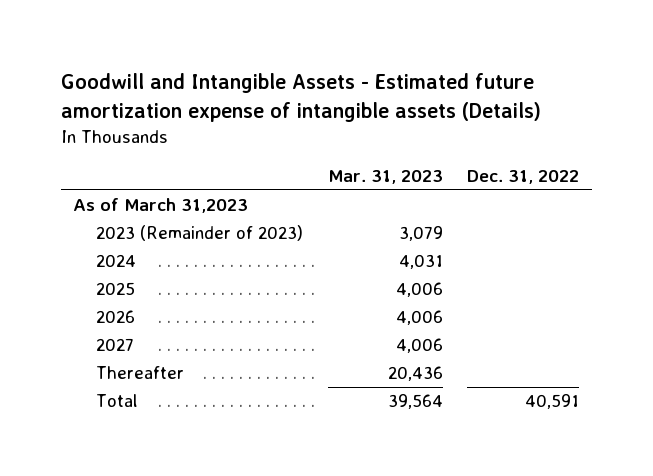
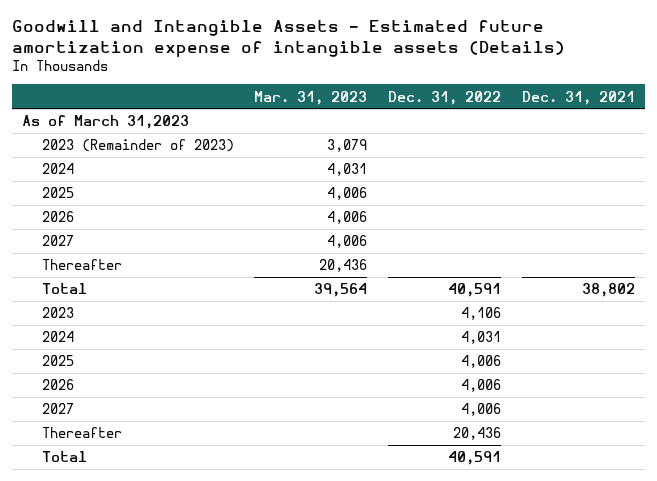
none -> [521,90,635,105] Dec. 31, 2021
none -> [41,307,74,319] 2023
none -> [41,331,74,343] 2024
none -> [41,355,74,367] 2025
none -> [41,379,74,391] 2026
none -> [41,403,74,415] 2027
none -> [41,427,122,439] Thereafter
none -> [41,451,87,463] Total

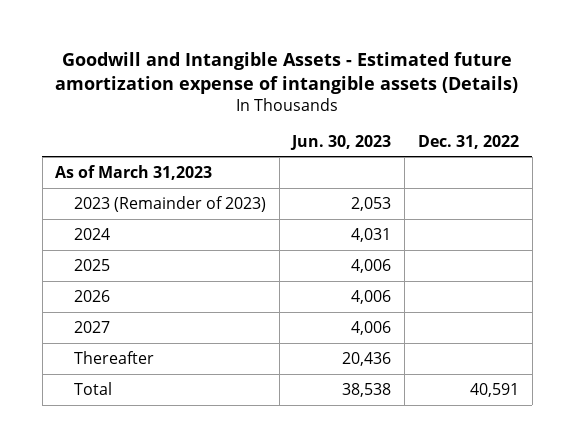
[254,90,368,105] Mar. 31, 2023 -> none
[521,90,635,105] Dec. 31, 2021 -> none
none -> [290,134,392,150] Jun. 30, 2023
[41,307,74,319] 2023 -> none
[41,331,74,343] 2024 -> none
[41,355,74,367] 2025 -> none
[41,379,74,391] 2026 -> none
[41,403,74,415] 2027 -> none
[41,427,122,439] Thereafter -> none
[41,451,87,463] Total -> none

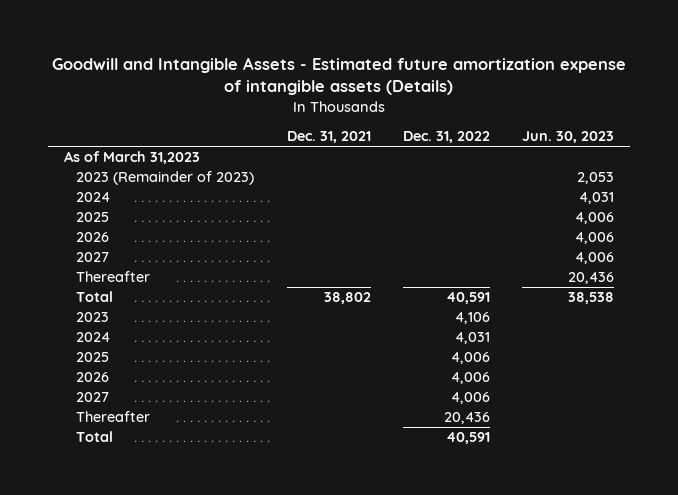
none -> [286,131,371,144] Dec. 31, 2021
none -> [76,312,110,323] 2023
none -> [76,332,111,343] 2024
none -> [76,352,110,363] 2025
none -> [76,372,110,383] 2026
none -> [76,392,110,403] 2027
none -> [76,411,151,423] Thereafter
none -> [76,431,114,443] Total

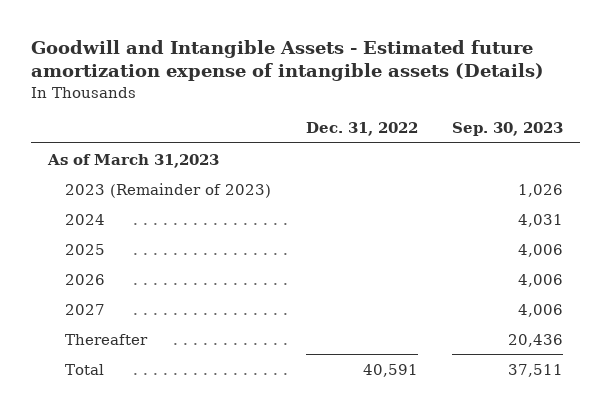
[286,131,371,144] Dec. 31, 2021 -> none
[522,131,615,144] Jun. 30, 2023 -> none
none -> [451,122,563,137] Sep. 30, 2023
[76,312,110,323] 2023 -> none
[76,332,111,343] 2024 -> none
[76,352,110,363] 2025 -> none
[76,372,110,383] 2026 -> none
[76,392,110,403] 2027 -> none
[76,411,151,423] Thereafter -> none
[76,431,114,443] Total -> none

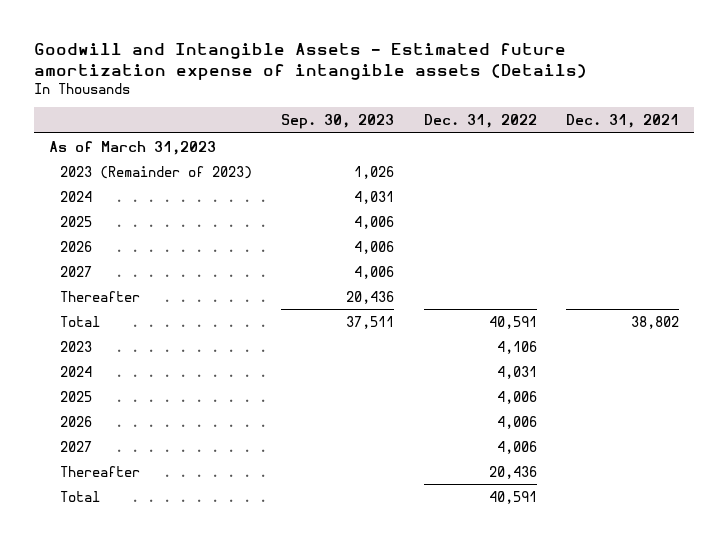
none -> [566,114,680,129] Dec. 31, 2021
none -> [59,340,92,352] 2023
none -> [59,365,92,377] 2024
none -> [59,390,92,402] 2025
none -> [59,415,92,427] 2026
none -> [59,440,92,452] 2027
none -> [59,465,140,477] Thereafter
none -> [59,490,100,502] Total

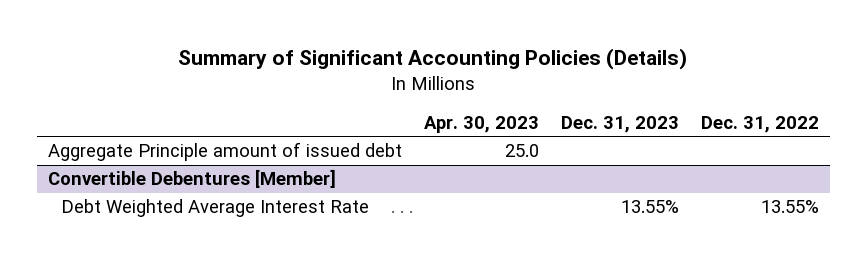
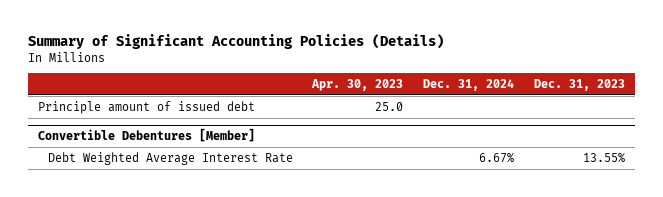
[700,115,819,133] Dec. 31, 2022 -> none
none -> [423,79,515,92] Dec. 31, 2024
[47,142,402,162] Aggregate Principle amount of issued debt -> [37,100,255,114] Principle amount of issued debt

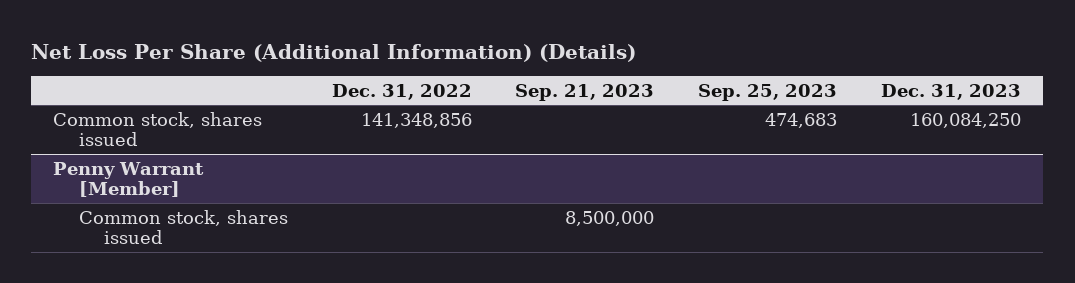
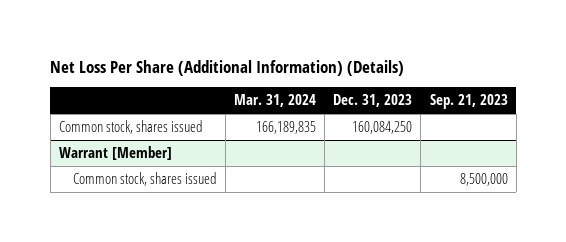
[331,83,472,100] Dec. 31, 2022 -> none
[698,83,838,101] Sep. 25, 2023 -> none
none -> [234,94,317,108] Mar. 31, 2024
[53,161,205,198] Penny Warrant [Member] -> [58,146,172,161] Warrant [Member]

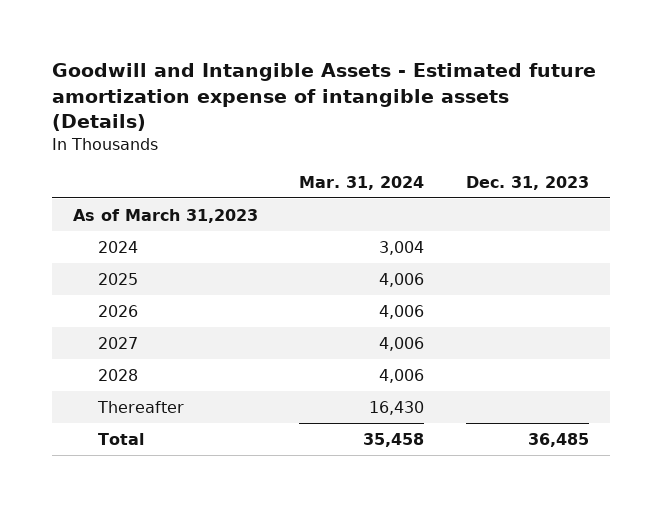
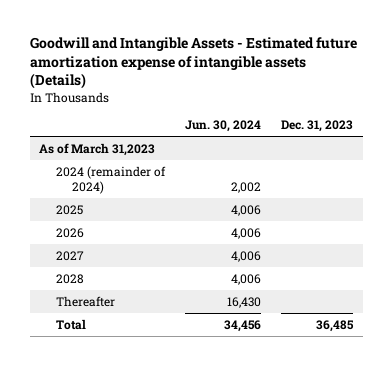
[299,175,425,190] Mar. 31, 2024 -> none
none -> [184,120,261,133] Jun. 30, 2024
[97,240,138,253] 2024 -> [55,165,166,194] 2024 (remainder of 2024)

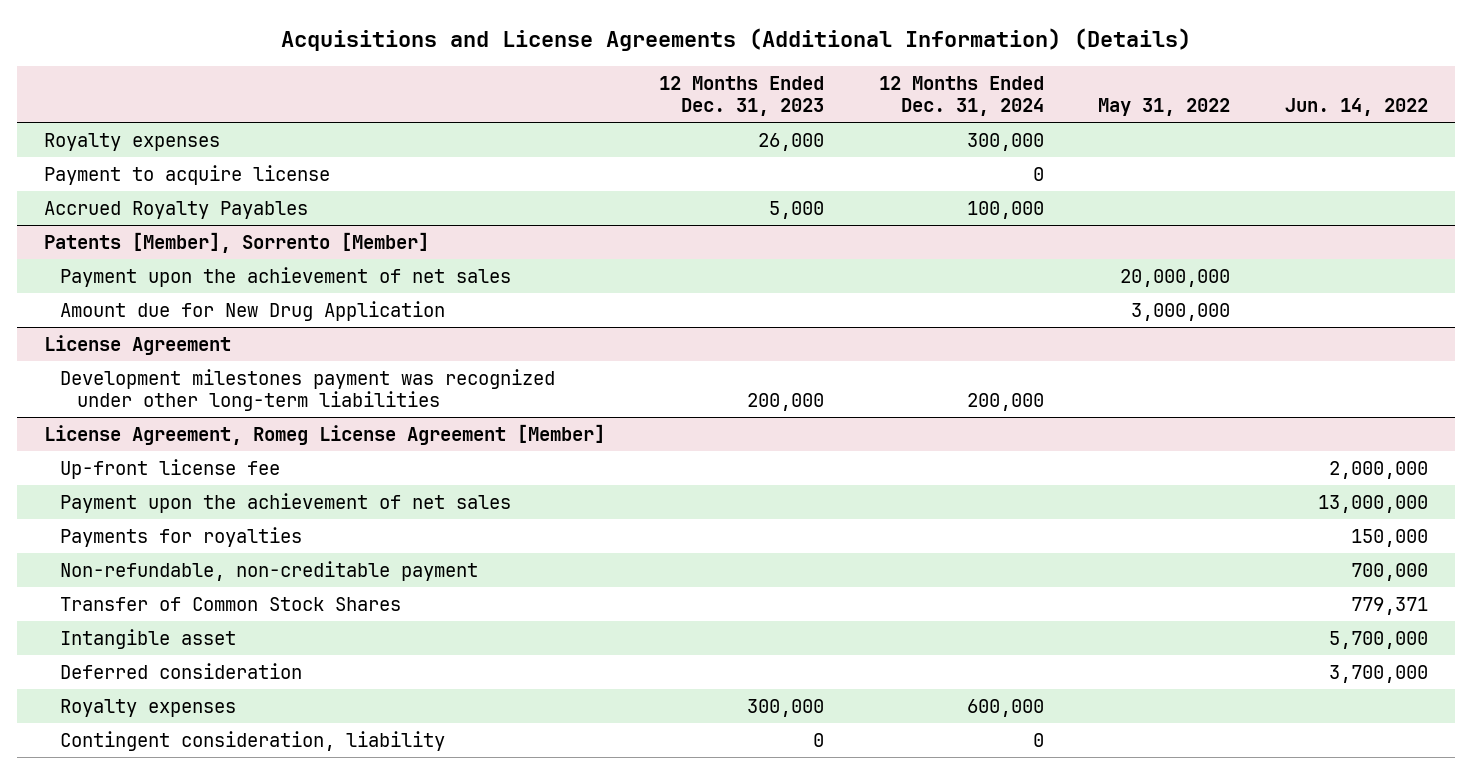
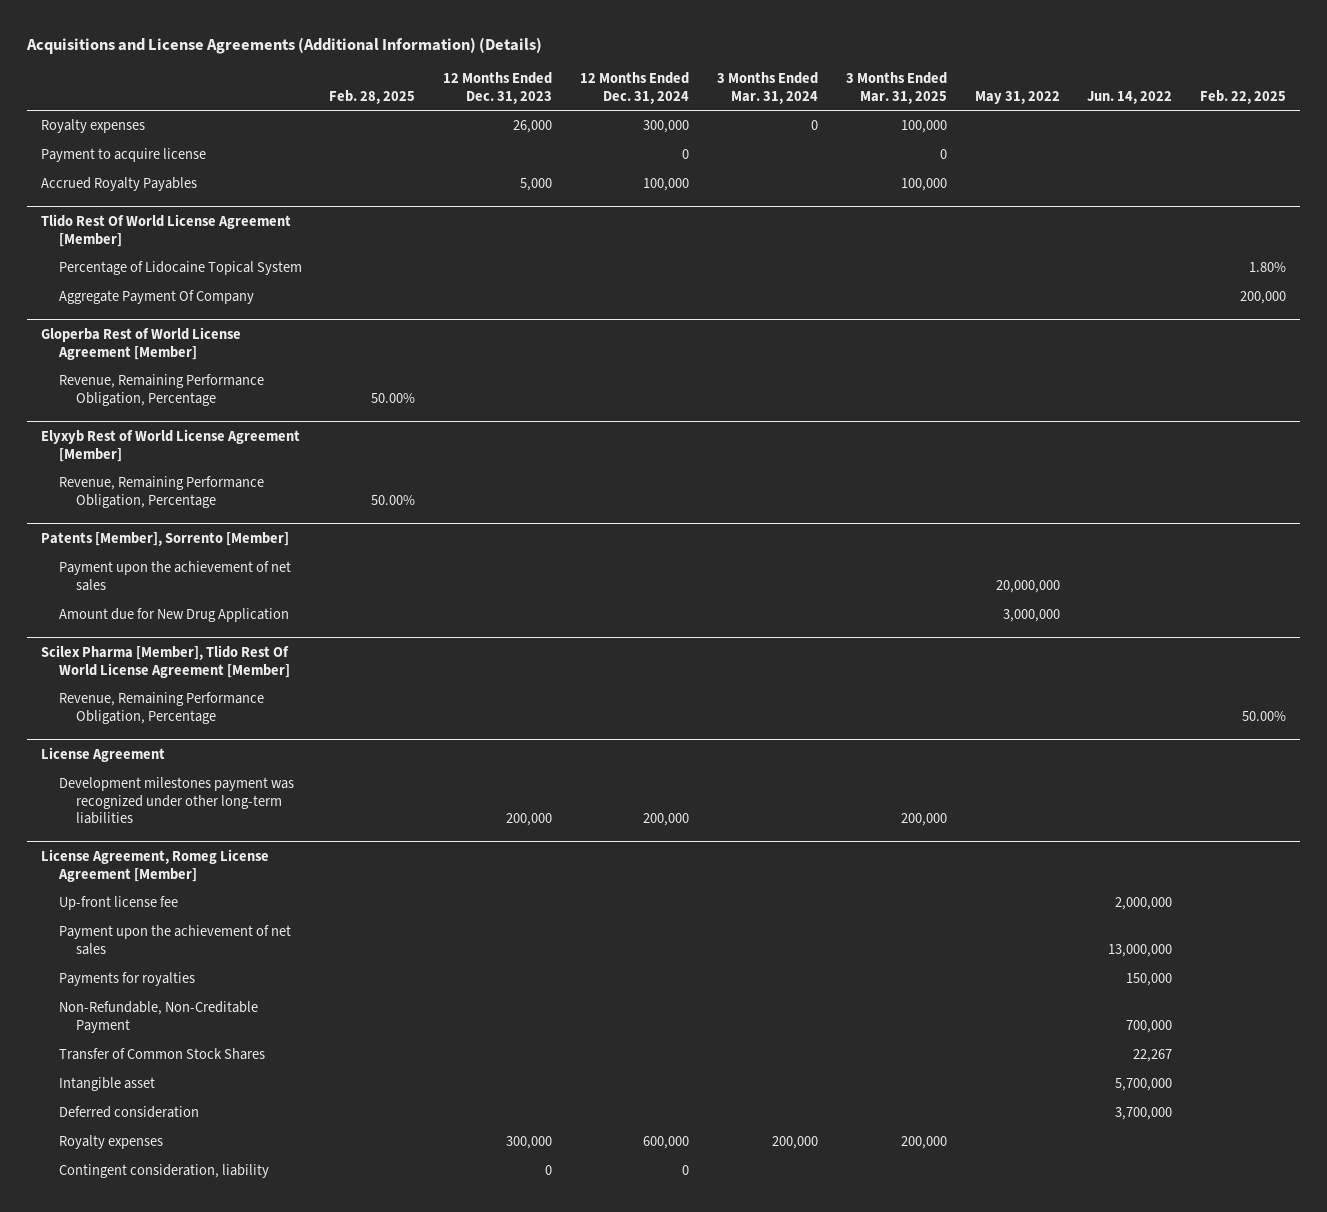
none -> [329,89,416,104] Feb. 28, 2025
none -> [716,72,818,104] 3 Months Ended Mar. 31, 2024
none -> [845,72,947,104] 3 Months Ended Mar. 31, 2025
none -> [1200,89,1287,104] Feb. 22, 2025
none -> [41,214,292,247] Tlido Rest Of World License Agreement [Member]
none -> [58,261,302,276] Percentage of Lidocaine Topical System
none -> [58,290,254,305] Aggregate Payment Of Company
none -> [41,327,242,360] Gloperba Rest of World License Agreement [Member]
none -> [58,374,264,406] Revenue, Remaining Performance Obligation, Percentage
none -> [41,429,301,462] Elyxyb Rest of World License Agreement [Member]
none -> [58,476,264,508] Revenue, Remaining Performance Obligation, Percentage
none -> [41,645,290,678] Scilex Pharma [Member], Tlido Rest Of World License Agreement [Member]
none -> [58,692,264,724] Revenue, Remaining Performance Obligation, Percentage
[60,560,479,581] Non-refundable, non-creditable payment -> [58,1001,258,1033] Non-Refundable, Non-Creditable Payment
[1350,596,1428,615] 779,371 -> [1133,1049,1173,1063] 22,267

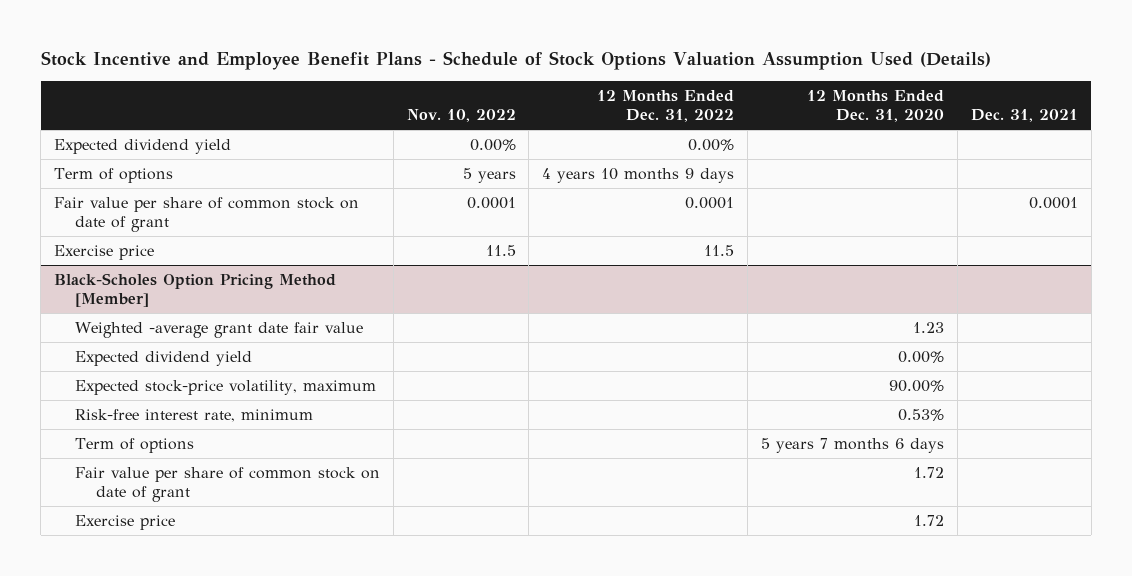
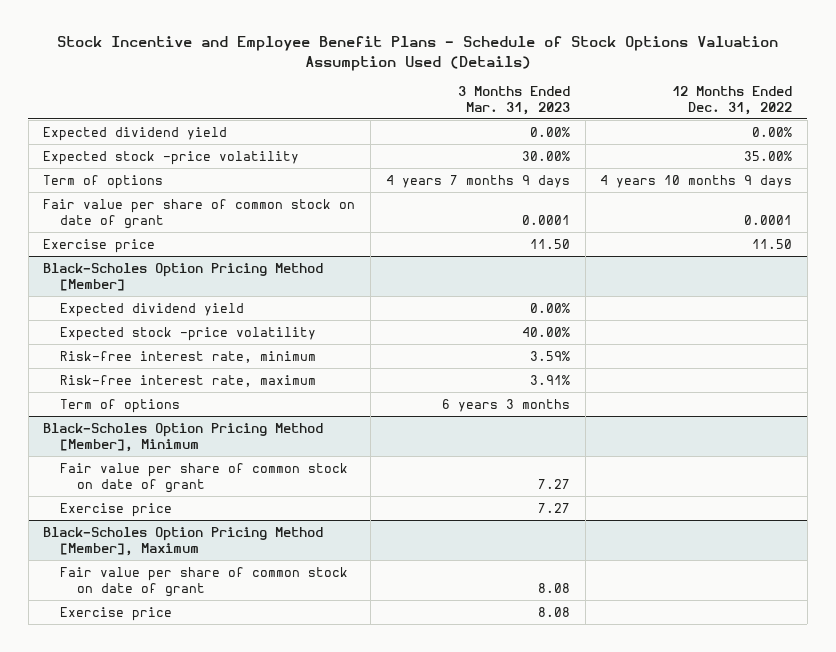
[406,108,516,122] Nov. 10, 2022 -> none
[807,90,945,122] 12 Months Ended Dec. 31, 2020 -> none
[970,108,1078,122] Dec. 31, 2021 -> none
none -> [457,85,570,115] 3 Months Ended Mar. 31, 2023
none -> [43,150,300,165] Expected stock -price volatility
[704,245,735,257] 11.5 -> [752,238,793,249] 11.50
[74,322,363,339] Weighted -average grant date fair value -> none
[74,380,376,396] Expected stock-price volatility, maximum -> [60,326,317,341] Expected stock -price volatility
none -> [60,374,317,387] Risk-free interest rate, maximum
[74,467,380,502] Fair value per share of common stock on date of grant -> none
[74,515,175,531] Exercise price -> none
none -> [43,422,324,452] Black-Scholes Option Pricing Method [Member], Minimum
none -> [60,462,349,493] Fair value per share of common stock on date of grant
none -> [60,502,173,517] Exercise price
none -> [43,526,324,556] Black-Scholes Option Pricing Method [Member], Maximum
none -> [60,566,349,597] Fair value per share of common stock on date of grant
none -> [60,606,173,621] Exercise price

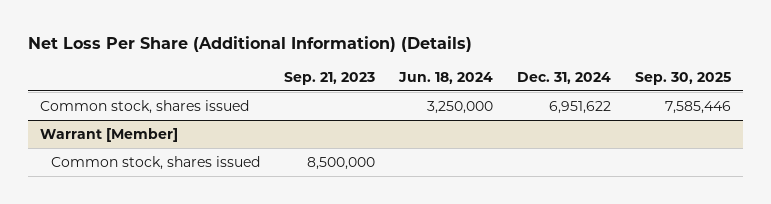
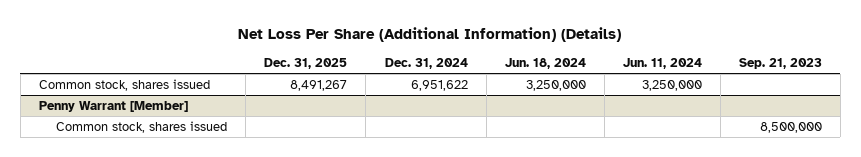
[635,71,732,85] Sep. 30, 2025 -> none
none -> [264,57,348,69] Dec. 31, 2025
none -> [622,57,702,69] Jun. 11, 2024
[39,127,178,142] Warrant [Member] -> [38,100,188,112] Penny Warrant [Member]

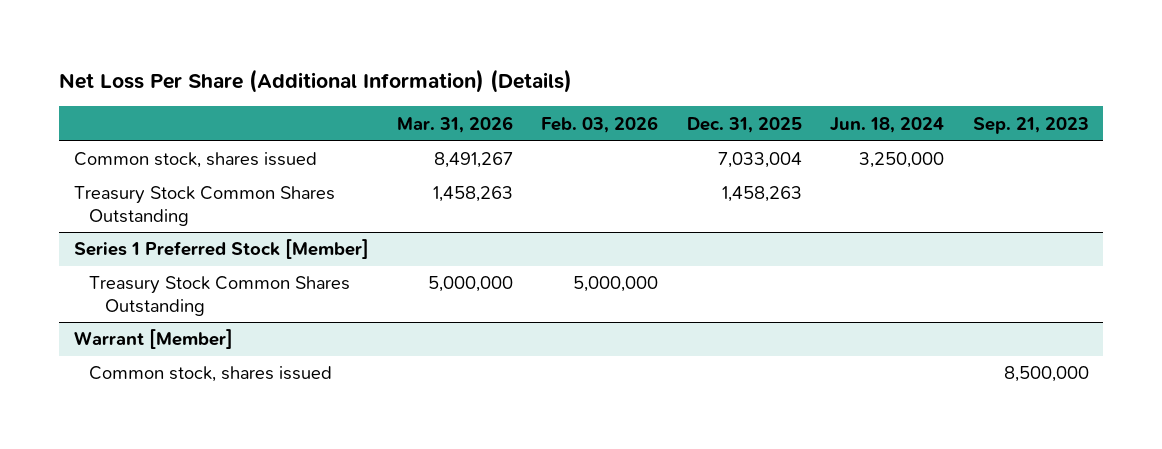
[384,57,468,69] Dec. 31, 2024 -> none
[622,57,702,69] Jun. 11, 2024 -> none
none -> [397,115,514,133] Mar. 31, 2026
none -> [541,115,659,133] Feb. 03, 2026
[290,79,348,91] 8,491,267 -> [717,152,802,169] 7,033,004
none -> [73,186,335,226] Treasury Stock Common Shares Outstanding
none -> [73,239,369,260] Series 1 Preferred Stock [Member]
none -> [89,276,351,316] Treasury Stock Common Shares Outstanding
[38,100,188,112] Penny Warrant [Member] -> [73,329,233,350] Warrant [Member]

